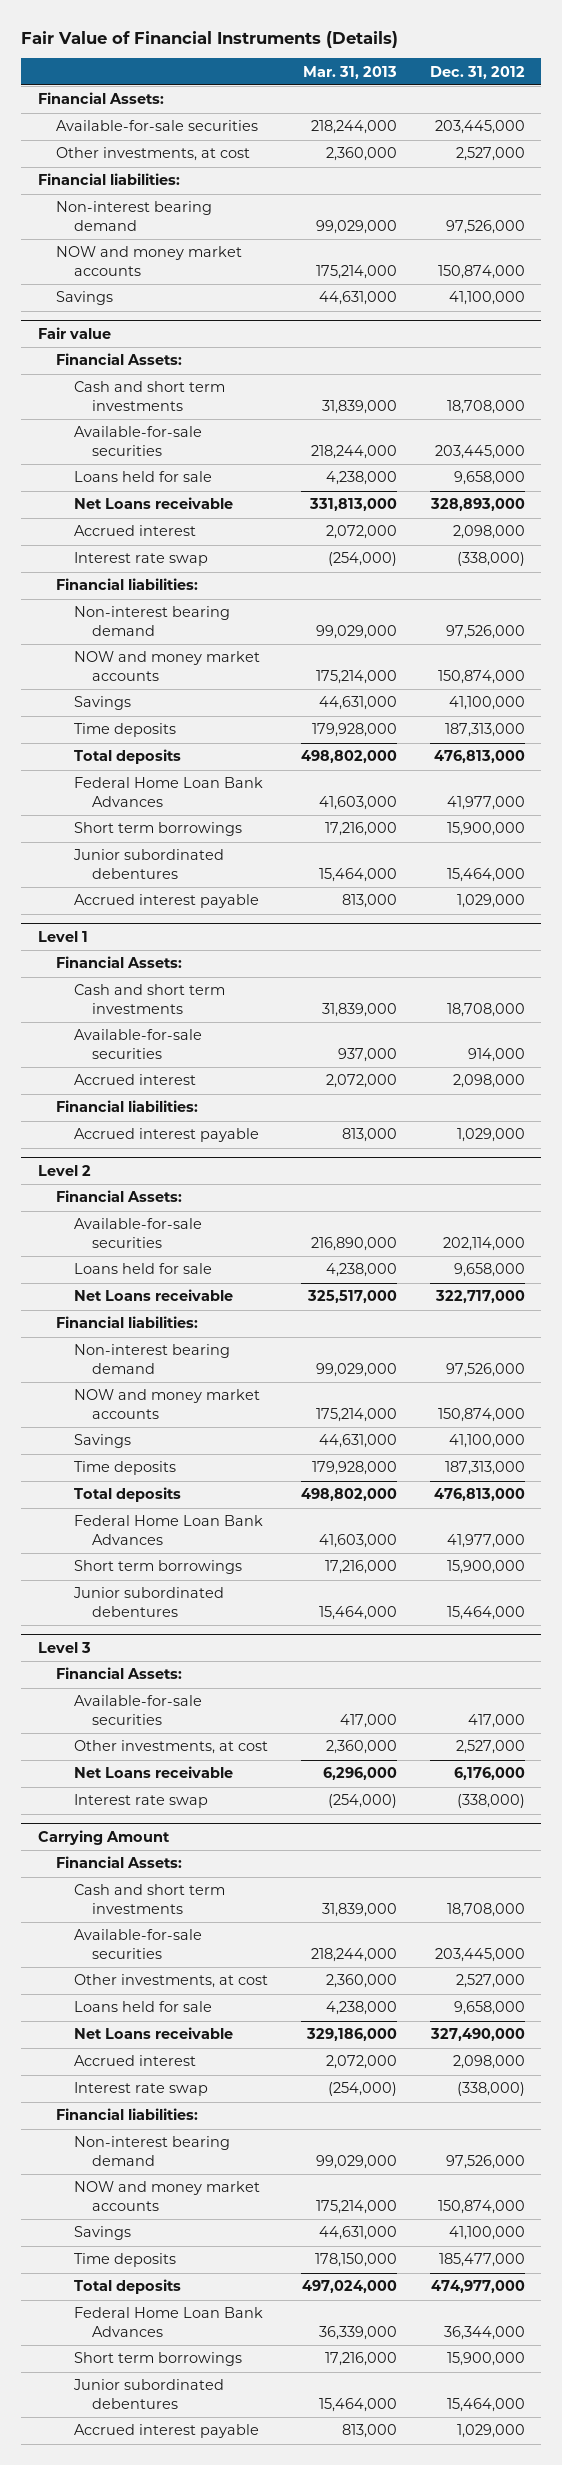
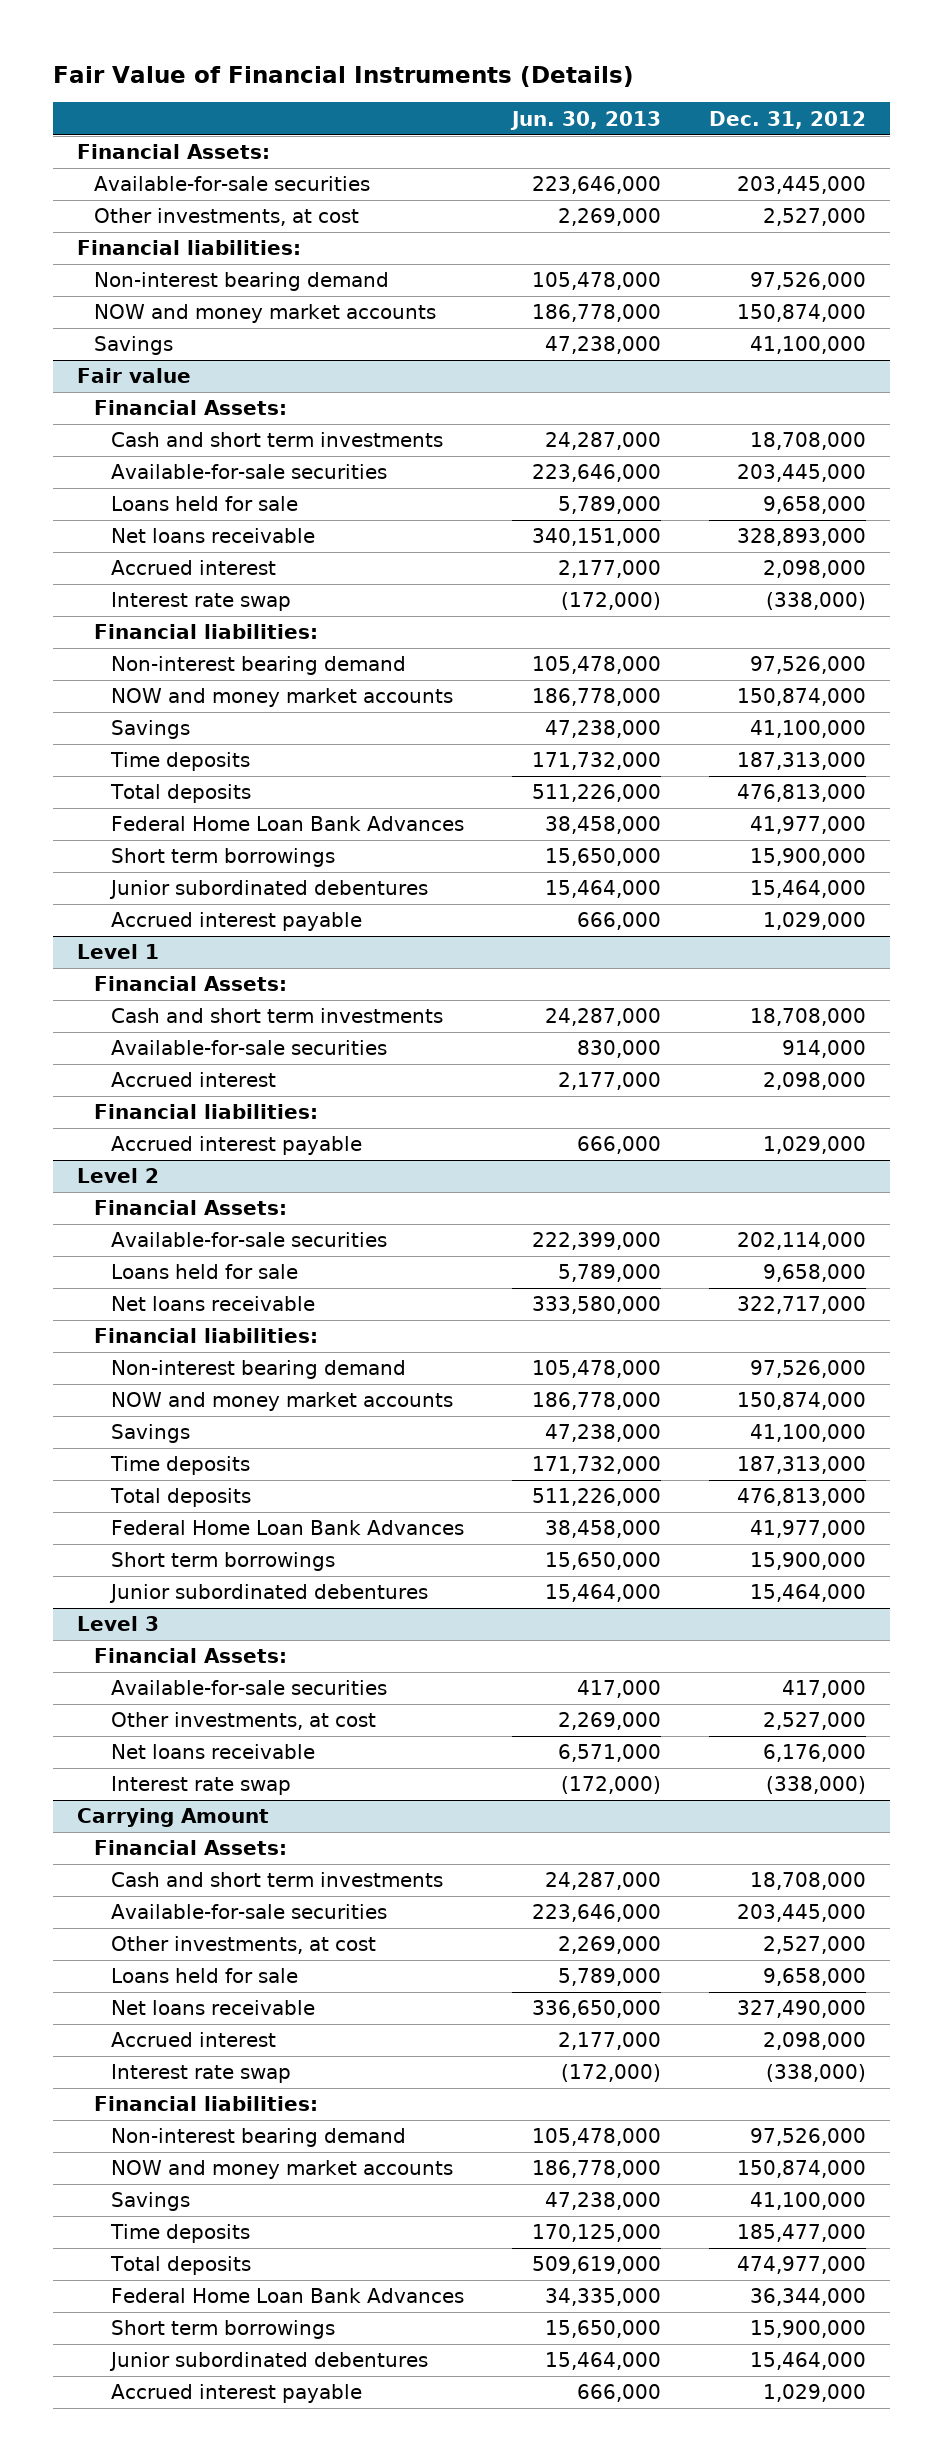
[302,65,397,79] Mar. 31, 2013 -> none
none -> [510,110,662,130] Jun. 30, 2013
[73,497,233,510] Net Loans receivable -> [111,528,316,544] Net loans receivable
[73,1289,233,1302] Net Loans receivable -> [111,1296,316,1312] Net loans receivable
[73,1766,233,1779] Net Loans receivable -> [111,1744,316,1760] Net loans receivable
[73,2027,233,2040] Net Loans receivable -> [111,2000,316,2016] Net loans receivable

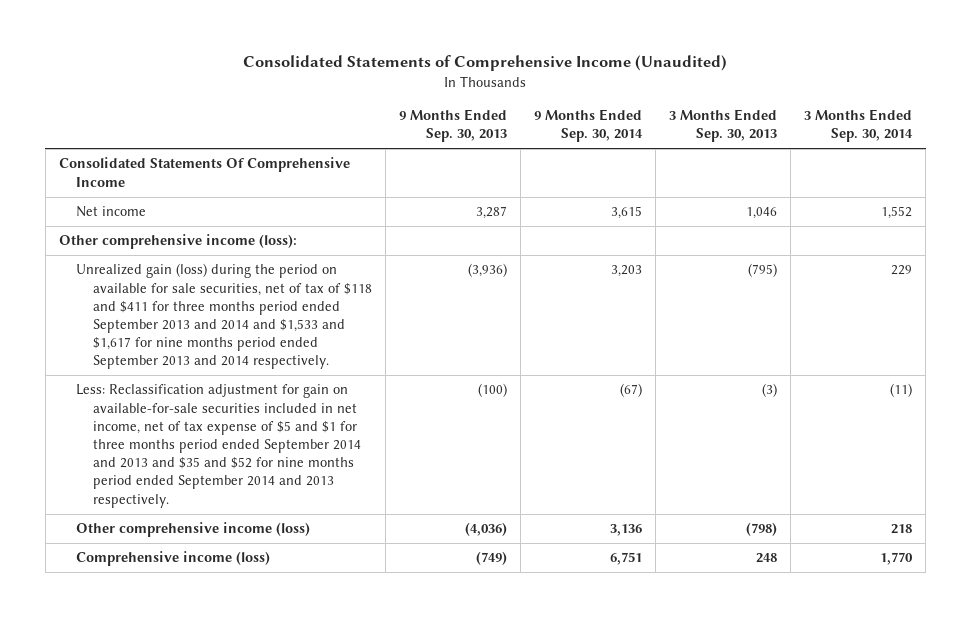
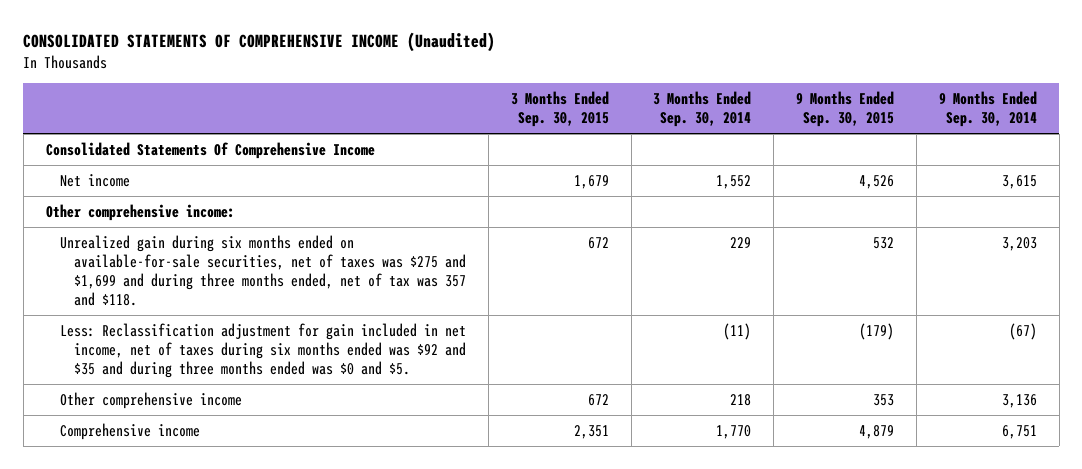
[243,55,728,72] Consolidated Statements of Comprehensive Income (Unaudited) -> [23,32,496,53] CONSOLIDATED STATEMENTS OF COMPREHENSIVE INCOME (Unaudited)
[399,109,508,143] 9 Months Ended Sep. 30, 2013 -> none
[669,109,778,143] 3 Months Ended Sep. 30, 2013 -> none
none -> [510,91,609,128] 3 Months Ended Sep. 30, 2015
none -> [796,91,895,128] 9 Months Ended Sep. 30, 2015
[58,234,297,250] Other comprehensive income (loss): -> [45,203,235,221] Other comprehensive income:
[75,263,373,370] Unrealized gain (loss) during the period on available for sale securities, net of tax of $118 and $411 for three months period ended September 2013 and 2014 and $1,533 and $1,617 for nine months period ended September 2013 and 2014 respectively. -> [59,234,467,307] Unrealized gain during six months ended on available-for-sale securities, net of taxes was $275 and $1,699 and during three months ended, net of tax was 357 and $118.
[75,384,362,508] Less: Reclassification adjustment for gain on available-for-sale securities included in net income, net of tax expense of $5 and $1 for three months period ended September 2014 and 2013 and $35 and $52 for nine months period ended September 2014 and 2013 respectively. -> [59,322,467,379] Less: Reclassification adjustment for gain included in net income, net of taxes during six months ended was $92 and $35 and during three months ended was $0 and $5.
[75,522,310,538] Other comprehensive income (loss) -> [59,391,242,409] Other comprehensive income
[75,551,270,567] Comprehensive income (loss) -> [59,422,200,440] Comprehensive income

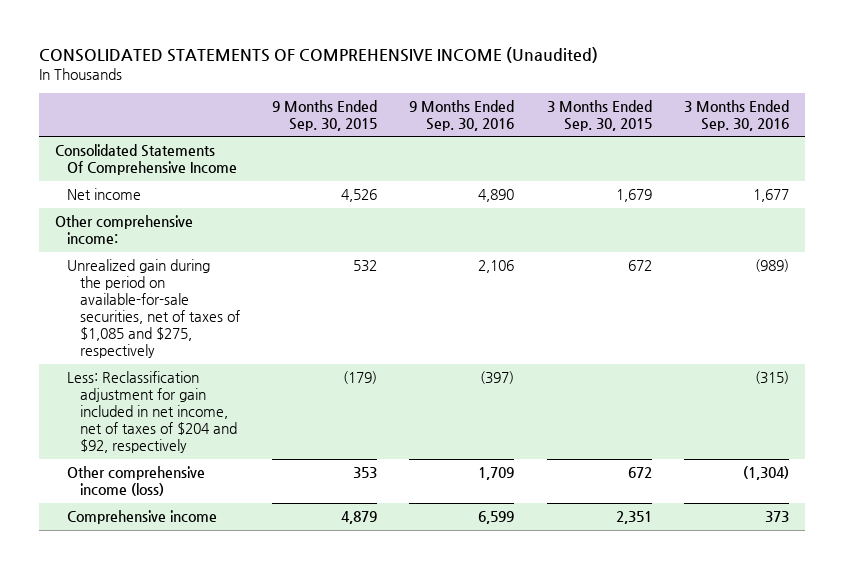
[653,91,752,128] 3 Months Ended Sep. 30, 2014 -> none
[938,91,1037,128] 9 Months Ended Sep. 30, 2014 -> none
none -> [409,99,515,131] 9 Months Ended Sep. 30, 2016
none -> [683,99,789,131] 3 Months Ended Sep. 30, 2016
[59,234,467,307] Unrealized gain during six months ended on available-for-sale securities, net of taxes was $275 and $1,699 and during three months ended, net of tax was 357 and $118. -> [67,259,241,359] Unrealized gain during the period on available-for-sale securities, net of taxes of $1,085 and $275, respectively
[59,322,467,379] Less: Reclassification adjustment for gain included in net income, net of taxes during six months ended was $92 and $35 and during three months ended was $0 and $5. -> [67,371,238,454] Less: Reclassification adjustment for gain included in net income, net of taxes of $204 and $92, respectively
[59,391,242,409] Other comprehensive income -> [67,466,206,497] Other comprehensive income (loss)

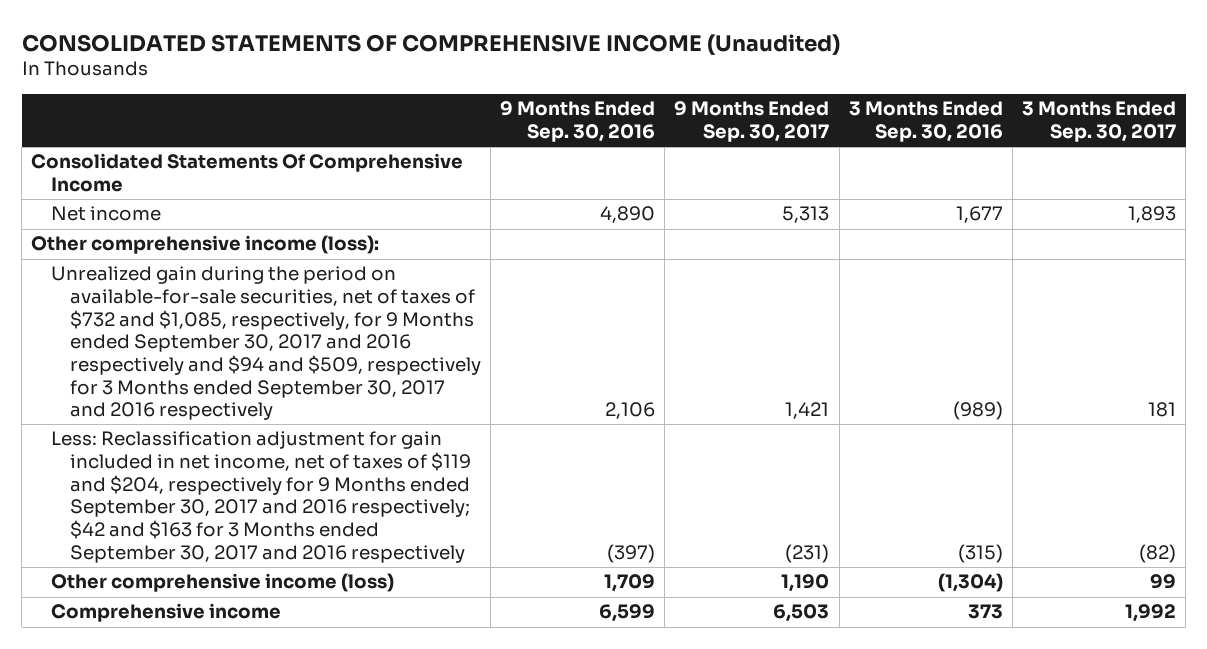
[272,99,378,131] 9 Months Ended Sep. 30, 2015 -> none
[546,99,652,131] 3 Months Ended Sep. 30, 2015 -> none
none -> [674,101,830,143] 9 Months Ended Sep. 30, 2017
none -> [1021,101,1176,143] 3 Months Ended Sep. 30, 2017
[54,215,193,245] Other comprehensive income: -> [31,235,380,255] Other comprehensive income (loss):
[67,259,241,359] Unrealized gain during the period on available-for-sale securities, net of taxes of $1,085 and $275, respectively -> [50,266,481,421] Unrealized gain during the period on available-for-sale securities, net of taxes of $732 and $1,085, respectively, for 9 Months ended September 30, 2017 and 2016 respectively and $94 and $509, respectively for 3 Months ended September 30, 2017 and 2016 respectively
[67,371,238,454] Less: Reclassification adjustment for gain included in net income, net of taxes of $204 and $92, respectively -> [50,431,471,563] Less: Reclassification adjustment for gain included in net income, net of taxes of $119 and $204, respectively for 9 Months ended September 30, 2017 and 2016 respectively; $42 and $163 for 3 Months ended September 30, 2017 and 2016 respectively

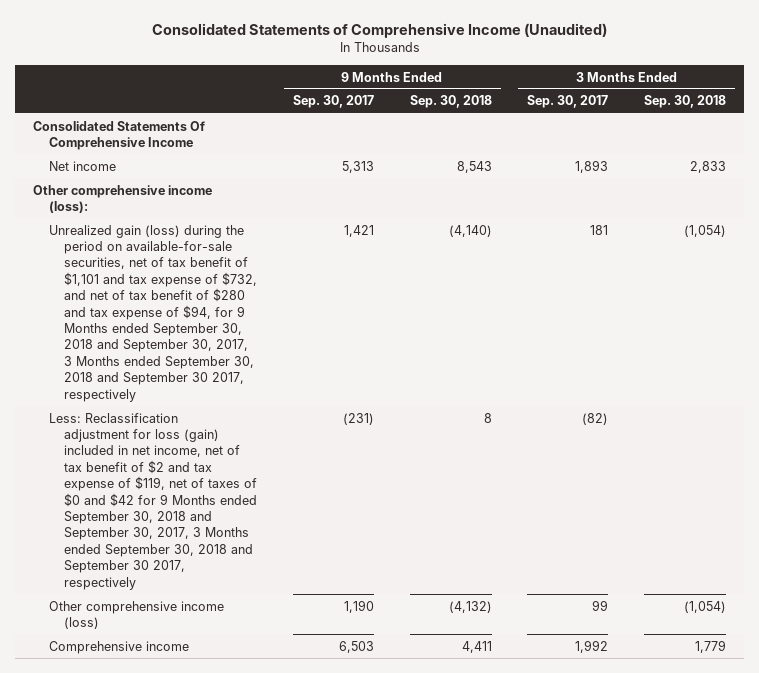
[21,33,840,55] CONSOLIDATED STATEMENTS OF COMPREHENSIVE INCOME (Unaudited) -> [151,23,607,39] Consolidated Statements of Comprehensive Income (Unaudited)
[500,101,656,143] 9 Months Ended Sep. 30, 2016 -> none
[848,101,1003,143] 3 Months Ended Sep. 30, 2016 -> none
none -> [409,95,492,109] Sep. 30, 2018
none -> [644,95,727,109] Sep. 30, 2018
[50,266,481,421] Unrealized gain during the period on available-for-sale securities, net of taxes of $732 and $1,085, respectively, for 9 Months ended September 30, 2017 and 2016 respectively and $94 and $509, respectively for 3 Months ended September 30, 2017 and 2016 respectively -> [48,224,258,402] Unrealized gain (loss) during the period on available-for-sale securities, net of tax benefit of $1,101 and tax expense of $732, and net of tax benefit of $280 and tax expense of $94, for 9 Months ended September 30, 2018 and September 30, 2017, 3 Months ended September 30, 2018 and September 30 2017, respectively
[50,431,471,563] Less: Reclassification adjustment for gain included in net income, net of taxes of $119 and $204, respectively for 9 Months ended September 30, 2017 and 2016 respectively; $42 and $163 for 3 Months ended September 30, 2017 and 2016 respectively -> [48,412,258,590] Less: Reclassification adjustment for loss (gain) included in net income, net of tax benefit of $2 and tax expense of $119, net of taxes of $0 and $42 for 9 Months ended September 30, 2018 and September 30, 2017, 3 Months ended September 30, 2018 and September 30 2017, respectively

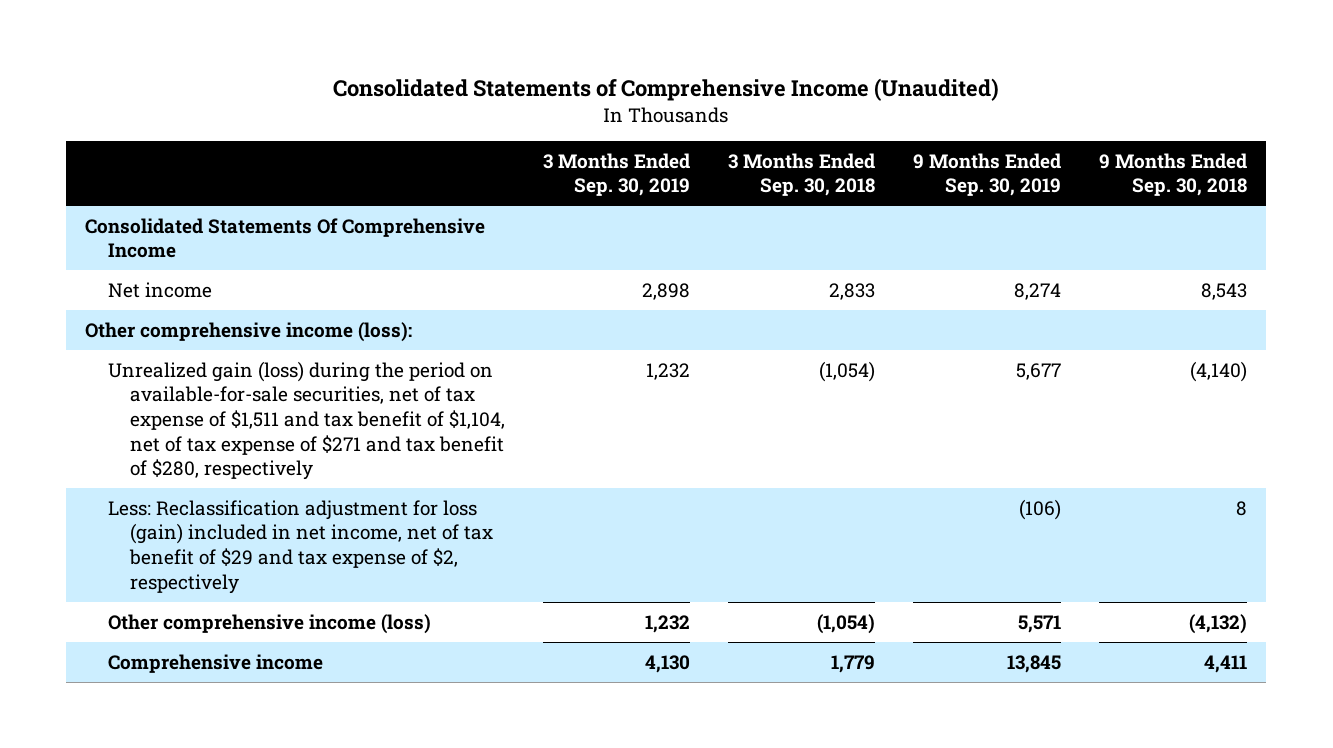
[292,95,374,109] Sep. 30, 2017 -> none
[527,95,609,109] Sep. 30, 2017 -> none
none -> [542,152,690,197] 3 Months Ended Sep. 30, 2019
none -> [913,152,1062,197] 9 Months Ended Sep. 30, 2019
[48,224,258,402] Unrealized gain (loss) during the period on available-for-sale securities, net of tax benefit of $1,101 and tax expense of $732, and net of tax benefit of $280 and tax expense of $94, for 9 Months ended September 30, 2018 and September 30, 2017, 3 Months ended September 30, 2018 and September 30 2017, respectively -> [107,360,505,481] Unrealized gain (loss) during the period on available-for-sale securities, net of tax expense of $1,511 and tax benefit of $1,104, net of tax expense of $271 and tax benefit of $280, respectively
[48,412,258,590] Less: Reclassification adjustment for loss (gain) included in net income, net of tax benefit of $2 and tax expense of $119, net of taxes of $0 and $42 for 9 Months ended September 30, 2018 and September 30, 2017, 3 Months ended September 30, 2018 and September 30 2017, respectively -> [107,499,493,594] Less: Reclassification adjustment for loss (gain) included in net income, net of tax benefit of $29 and tax expense of $2, respectively

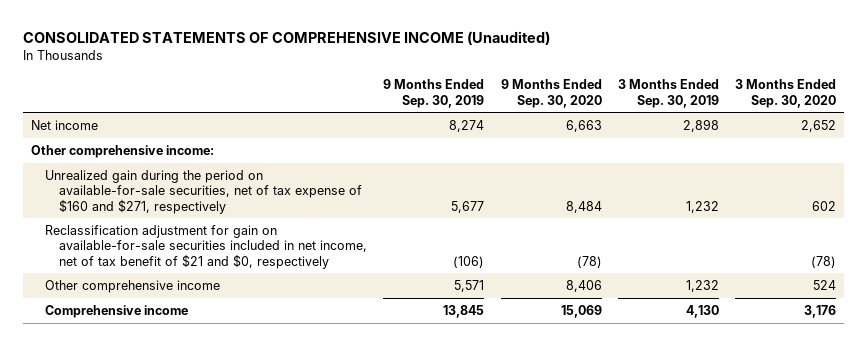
[333,77,1000,101] Consolidated Statements of Comprehensive Income (Unaudited) -> [22,30,550,45] CONSOLIDATED STATEMENTS OF COMPREHENSIVE INCOME (Unaudited)
[728,152,876,197] 3 Months Ended Sep. 30, 2018 -> none
[1099,152,1248,197] 9 Months Ended Sep. 30, 2018 -> none
none -> [500,79,602,108] 9 Months Ended Sep. 30, 2020
none -> [734,79,836,108] 3 Months Ended Sep. 30, 2020
[85,217,486,259] Consolidated Statements Of Comprehensive Income -> none
[85,321,413,342] Other comprehensive income (loss): -> [30,144,214,158] Other comprehensive income:
[107,360,505,481] Unrealized gain (loss) during the period on available-for-sale securities, net of tax expense of $1,511 and tax benefit of $1,104, net of tax expense of $271 and tax benefit of $280, respectively -> [45,169,363,214] Unrealized gain during the period on available-for-sale securities, net of tax expense of $160 and $271, respectively
[107,499,493,594] Less: Reclassification adjustment for loss (gain) included in net income, net of tax benefit of $29 and tax expense of $2, respectively -> [45,224,368,269] Reclassification adjustment for gain on available-for-sale securities included in net income, net of tax benefit of $21 and $0, respectively
[107,613,431,634] Other comprehensive income (loss) -> [45,279,221,293] Other comprehensive income

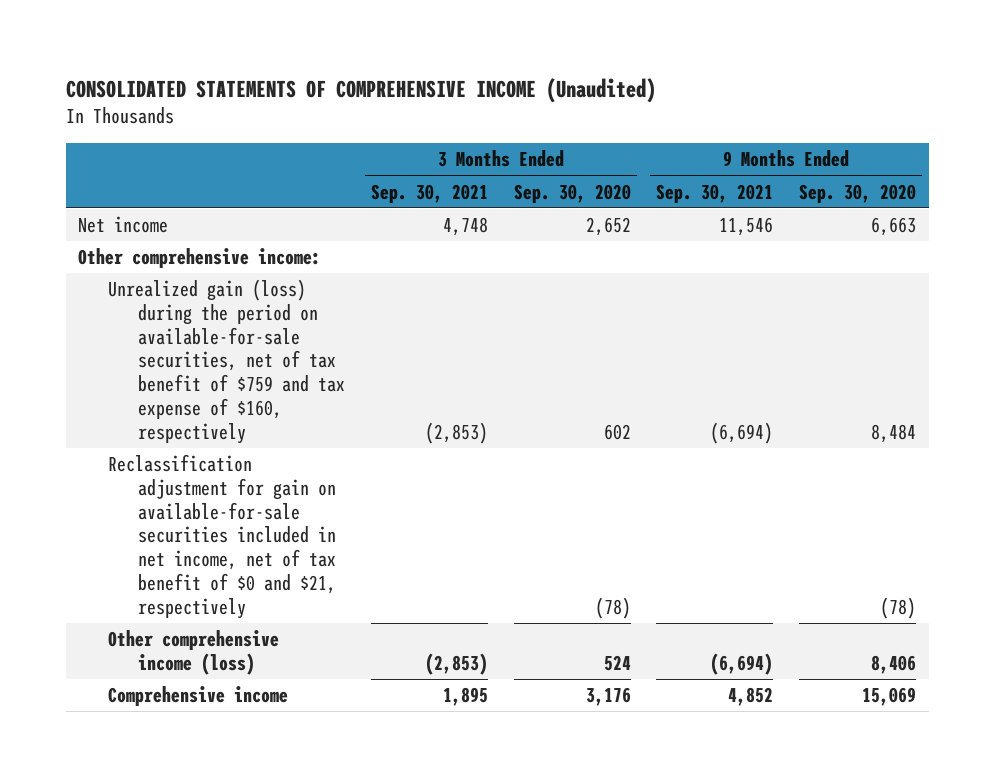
[383,79,485,108] 9 Months Ended Sep. 30, 2019 -> none
[617,79,719,108] 3 Months Ended Sep. 30, 2019 -> none
none -> [370,183,488,203] Sep. 30, 2021
none -> [656,183,774,203] Sep. 30, 2021
[45,169,363,214] Unrealized gain during the period on available-for-sale securities, net of tax expense of $160 and $271, respectively -> [108,279,346,444] Unrealized gain (loss) during the period on available-for-sale securities, net of tax benefit of $759 and tax expense of $160, respectively
[45,224,368,269] Reclassification adjustment for gain on available-for-sale securities included in net income, net of tax benefit of $21 and $0, respectively -> [108,454,337,619] Reclassification adjustment for gain on available-for-sale securities included in net income, net of tax benefit of $0 and $21, respectively
[45,279,221,293] Other comprehensive income -> [108,630,280,675] Other comprehensive income (loss)

